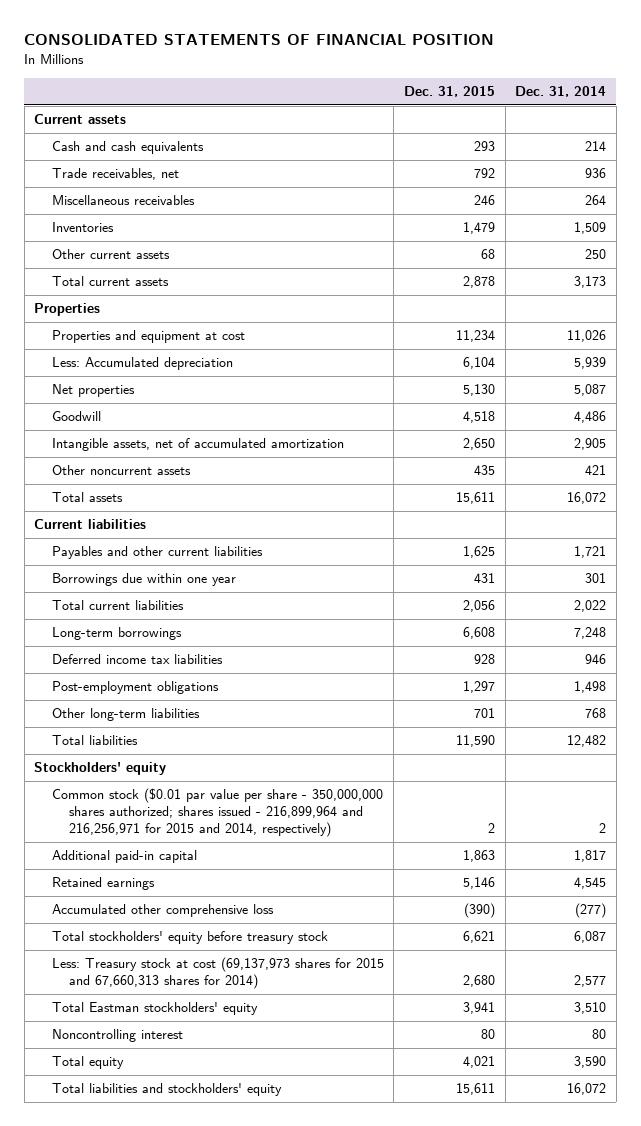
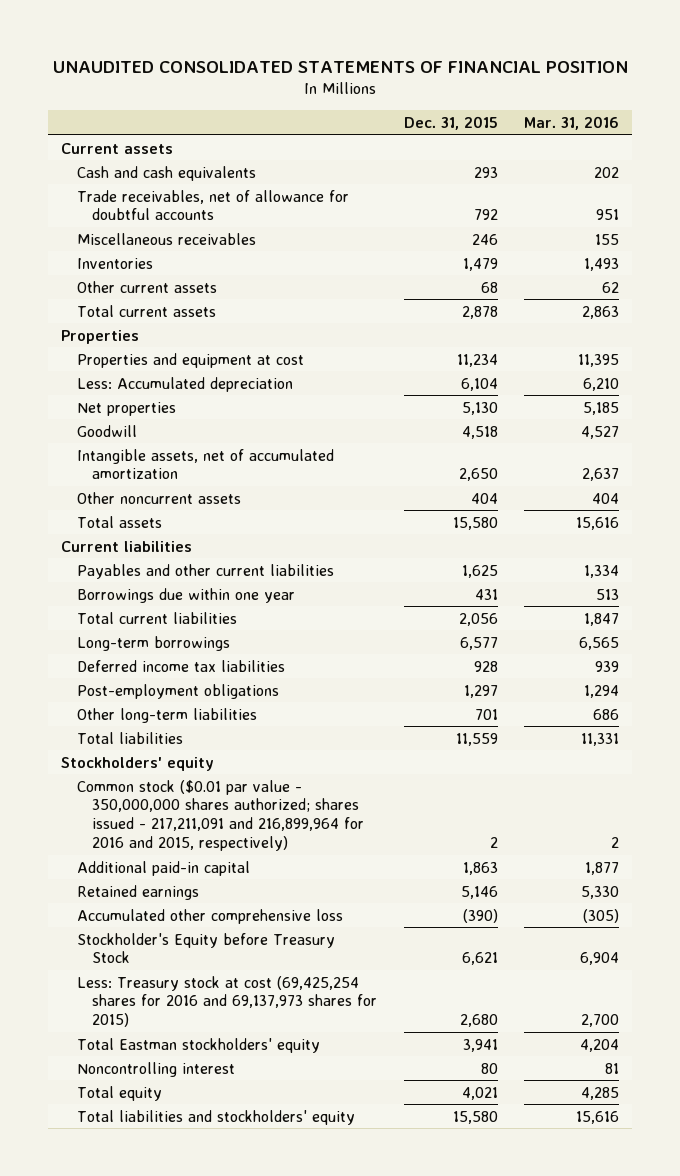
[24,34,495,46] CONSOLIDATED STATEMENTS OF FINANCIAL POSITION -> [53,60,629,73] UNAUDITED CONSOLIDATED STATEMENTS OF FINANCIAL POSITION
[515,86,607,98] Dec. 31, 2014 -> none
none -> [524,116,620,131] Mar. 31, 2016
[51,168,179,181] Trade receivables, net -> [76,189,349,221] Trade receivables, net of allowance for doubtful accounts
[474,465,496,476] 435 -> [470,492,498,504] 404
[456,492,496,505] 15,611 -> [452,516,498,530] 15,580
[463,627,496,640] 6,608 -> [459,636,498,650] 6,577
[456,735,496,748] 11,590 -> [455,732,498,746] 11,559
[51,788,383,837] Common stock ($0.01 par value per share - 350,000,000 shares authorized; shares issued - 216,899,964 and 216,256,971 for 2015 and 2014, respectively) -> [76,779,365,851] Common stock ($0.01 par value - 350,000,000 shares authorized; shares issued - 217,211,091 and 216,899,964 for 2016 and 2015, respectively)
[51,931,328,945] Total stockholders' equity before treasury stock -> [76,932,335,964] Stockholder's Equity before Treasury Stock
[51,957,384,990] Less: Treasury stock at cost (69,137,973 shares for 2015 and 67,660,313 shares for 2014) -> [76,975,378,1028] Less: Treasury stock at cost (69,425,254 shares for 2016 and 69,137,973 shares for 2015)
[456,1083,496,1096] 15,611 -> [452,1110,498,1124] 15,580

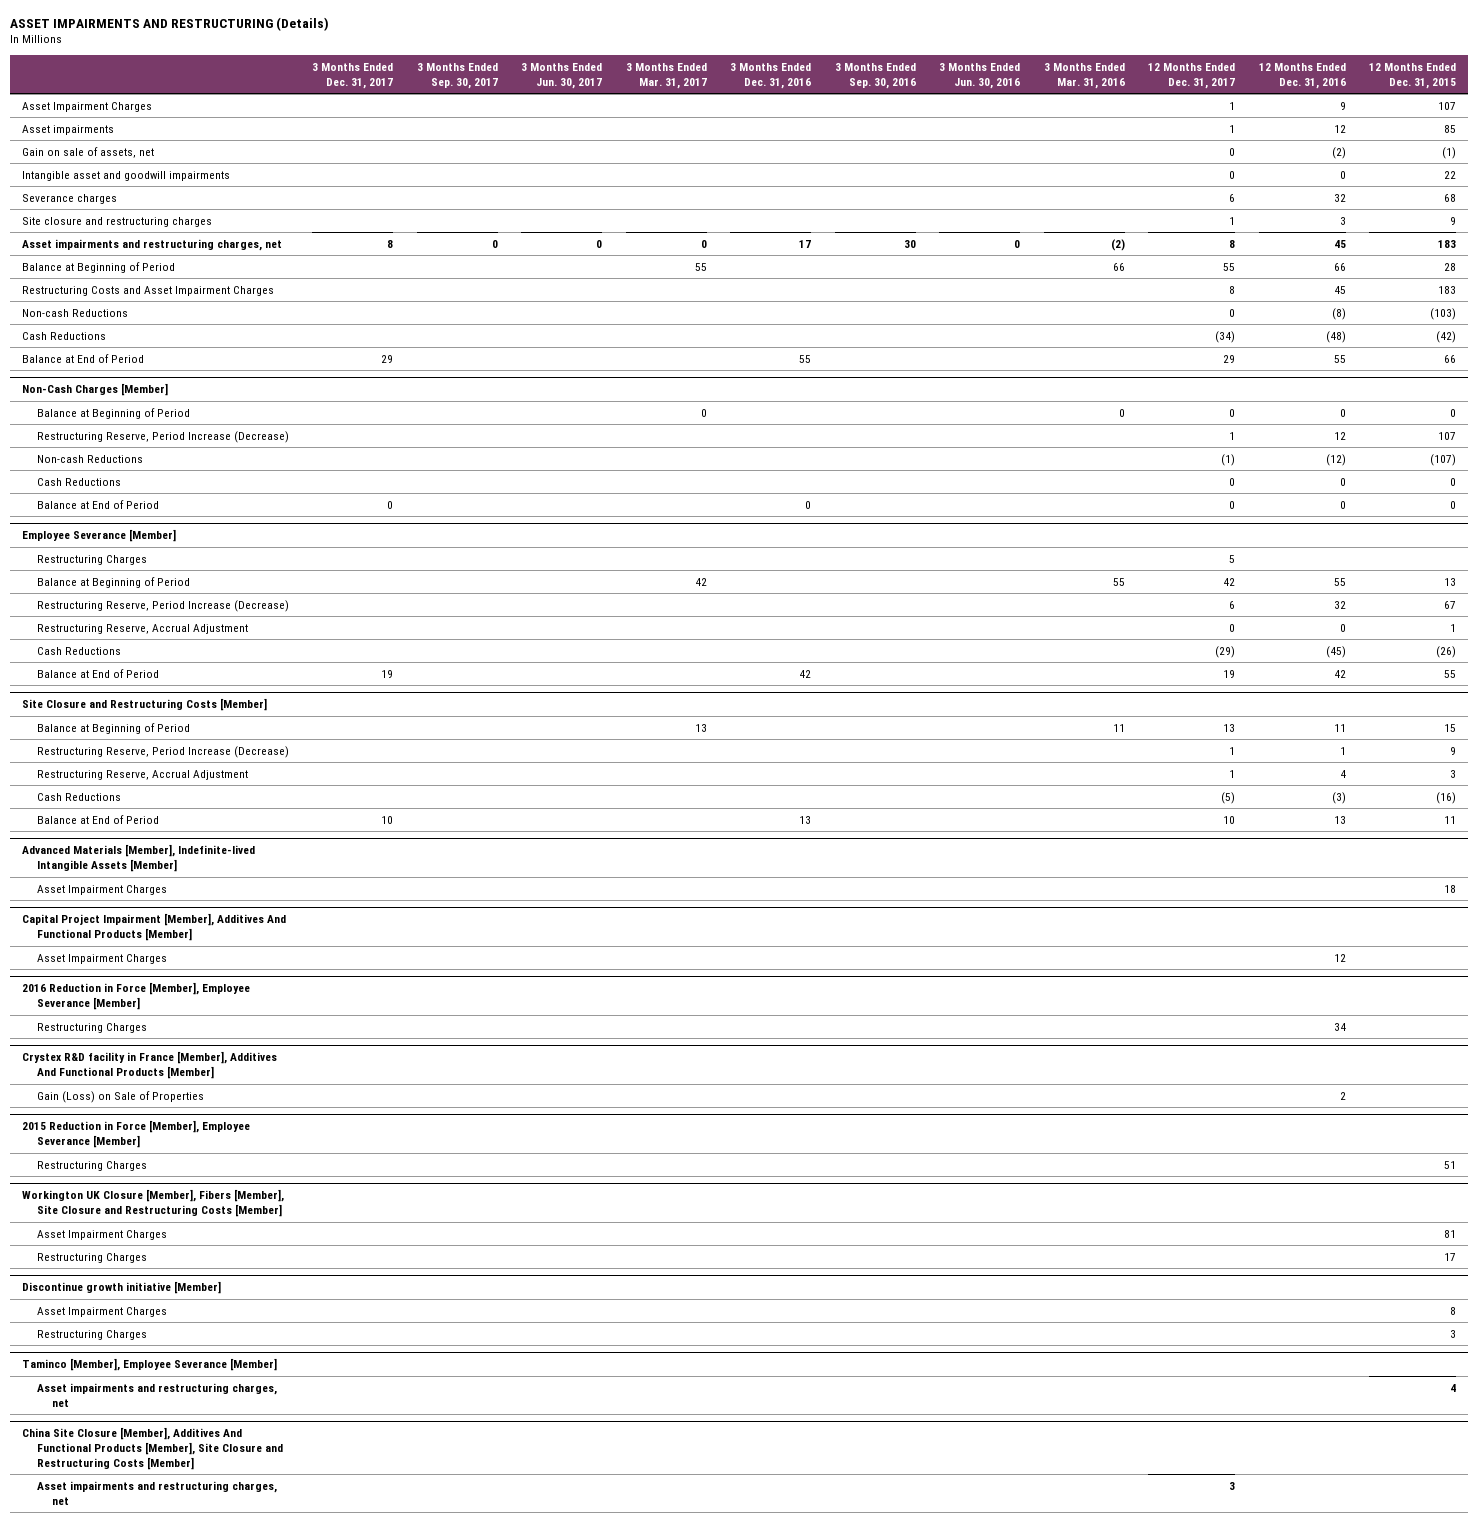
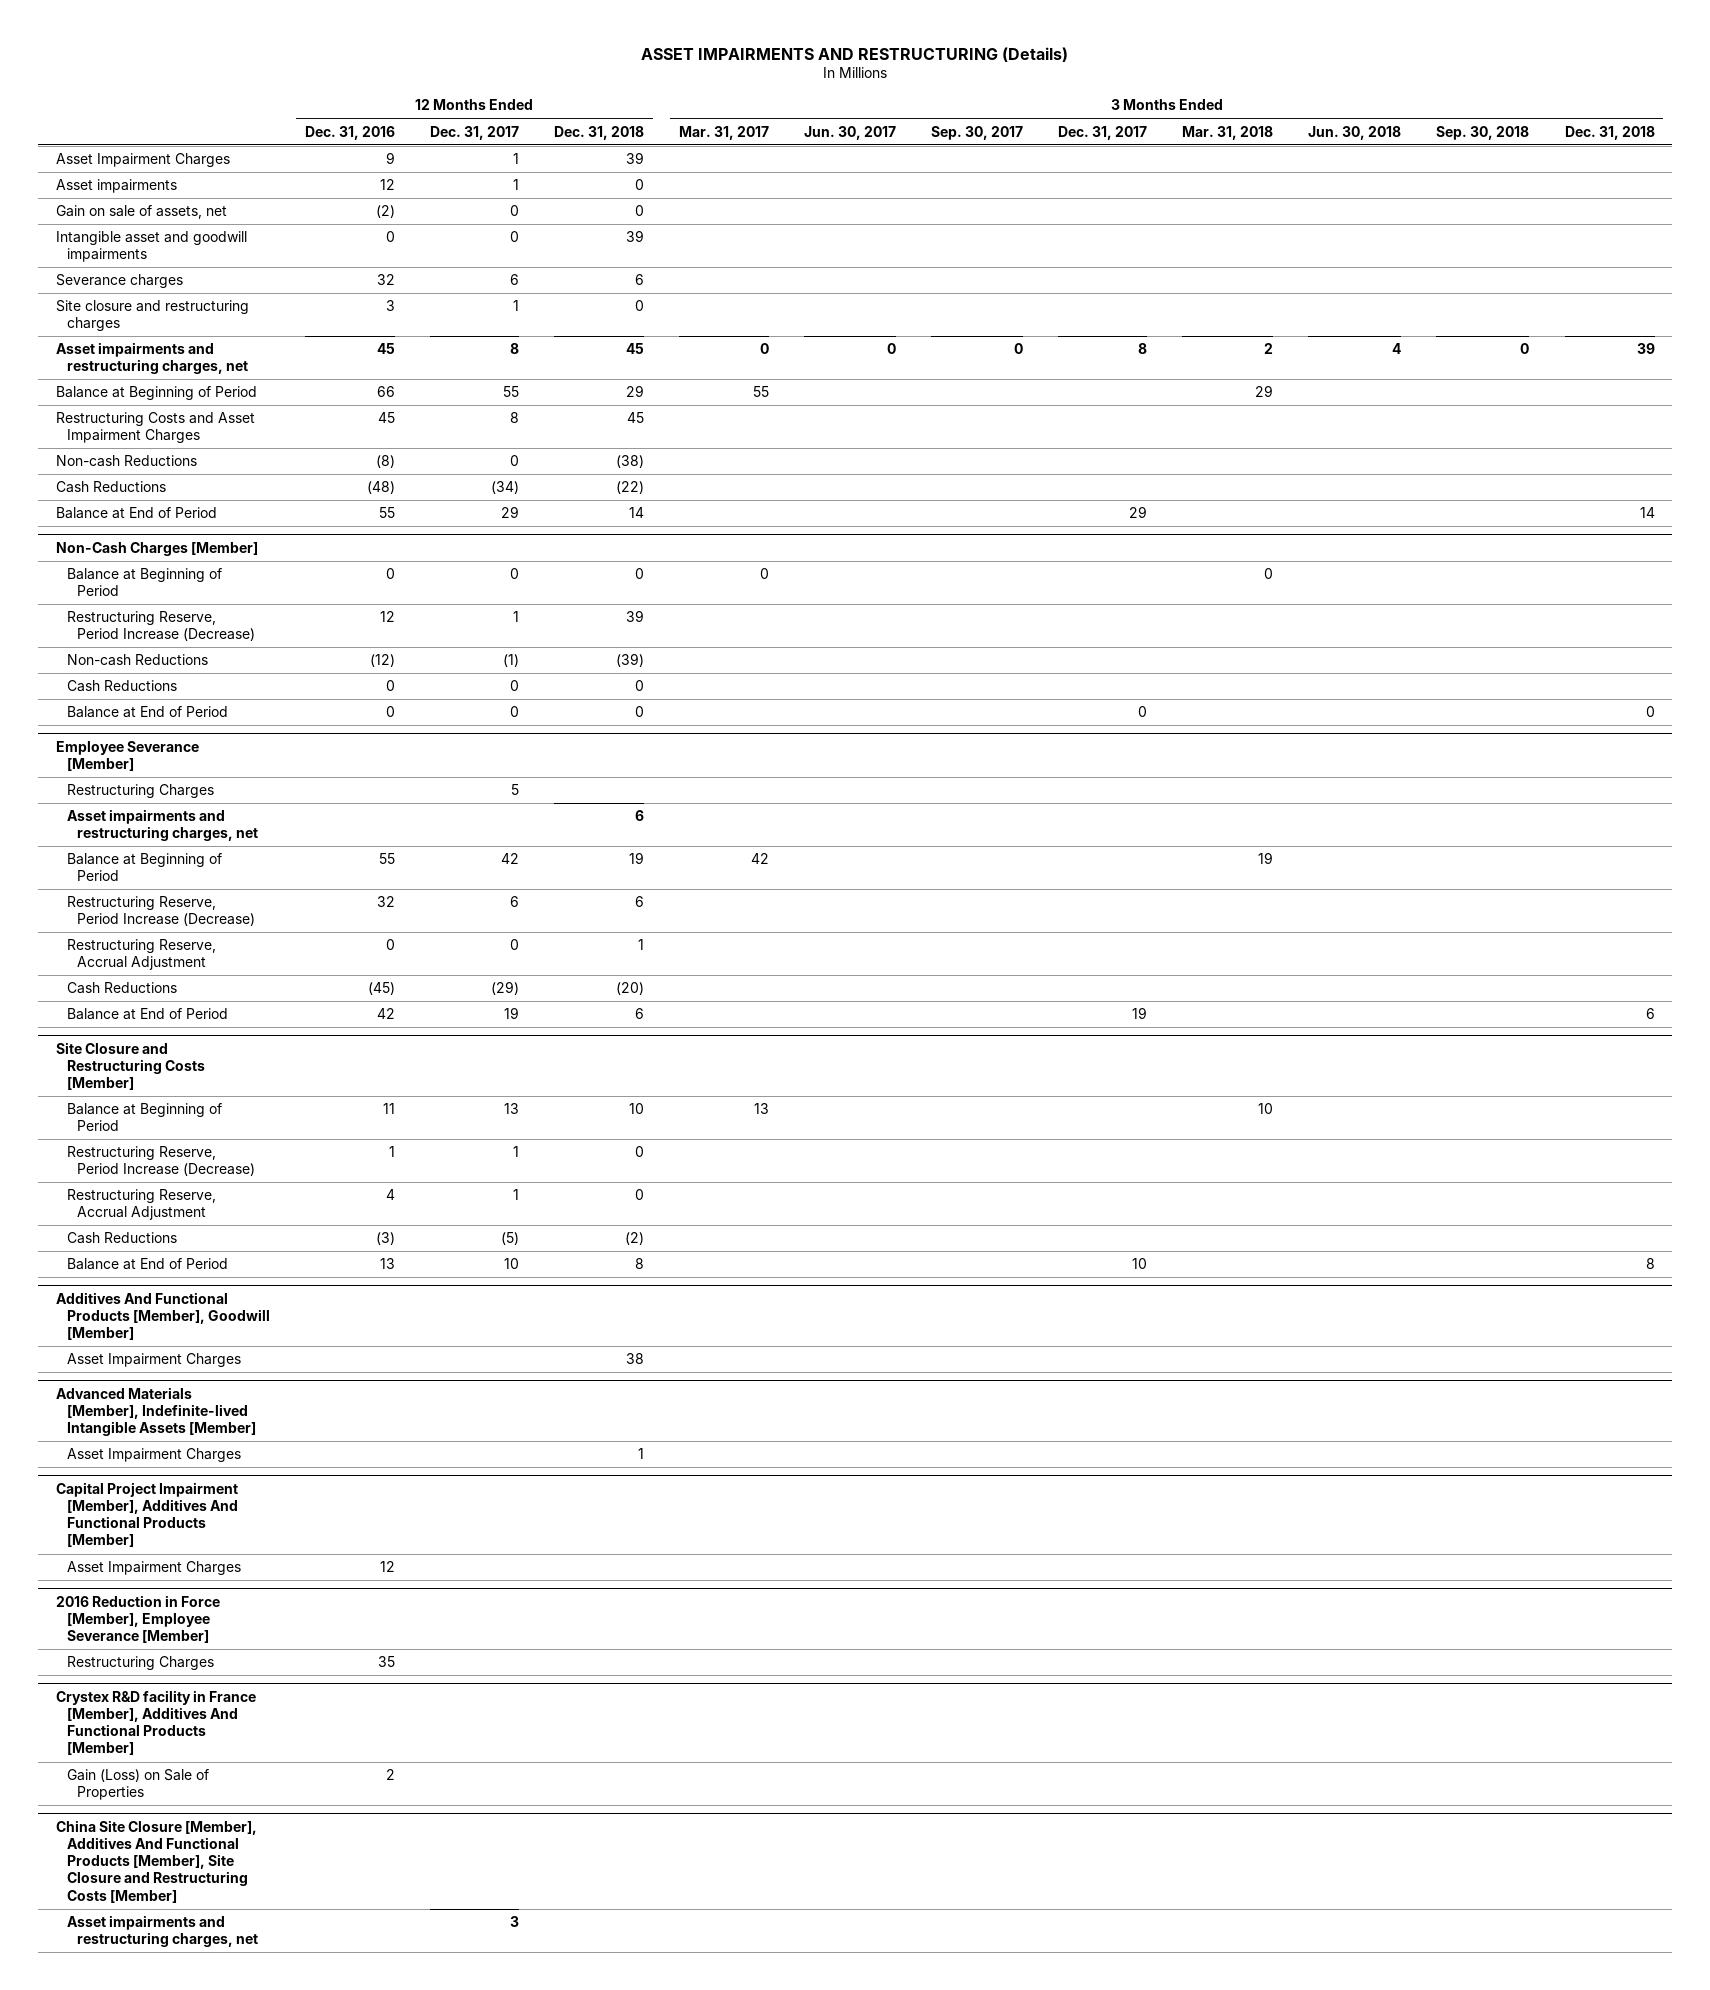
[730,62,812,89] 3 Months Ended Dec. 31, 2016 -> none
[834,62,916,89] 3 Months Ended Sep. 30, 2016 -> none
[939,62,1021,89] 3 Months Ended Jun. 30, 2016 -> none
[1043,62,1125,89] 3 Months Ended Mar. 31, 2016 -> none
[1369,62,1457,89] 12 Months Ended Dec. 31, 2015 -> none
none -> [553,125,644,140] Dec. 31, 2018
none -> [1182,125,1274,140] Mar. 31, 2018
none -> [1308,125,1402,140] Jun. 30, 2018
none -> [1436,125,1530,140] Sep. 30, 2018
none -> [1564,125,1655,140] Dec. 31, 2018
none -> [66,809,259,842] Asset impairments and restructuring charges, net
none -> [55,1291,270,1341] Additives And Functional Products [Member], Goodwill [Member]
none -> [66,1353,241,1368] Asset Impairment Charges
[1333,1022,1346,1031] 34 -> [377,1656,395,1668] 35
[21,1120,250,1149] 2015 Reduction in Force [Member], Employee Severance [Member] -> none
[36,1160,147,1171] Restructuring Charges -> none
[21,1189,284,1218] Workington UK Closure [Member], Fibers [Member], Site Closure and Restructuring Costs [Member] -> none
[36,1229,167,1240] Asset Impairment Charges -> none
[36,1252,147,1263] Restructuring Charges -> none
[21,1281,221,1295] Discontinue growth initiative [Member] -> none
[36,1306,167,1317] Asset Impairment Charges -> none
[36,1329,147,1340] Restructuring Charges -> none
[21,1358,277,1372] Taminco [Member], Employee Severance [Member] -> none
[36,1382,277,1407] Asset impairments and restructuring charges, net -> none

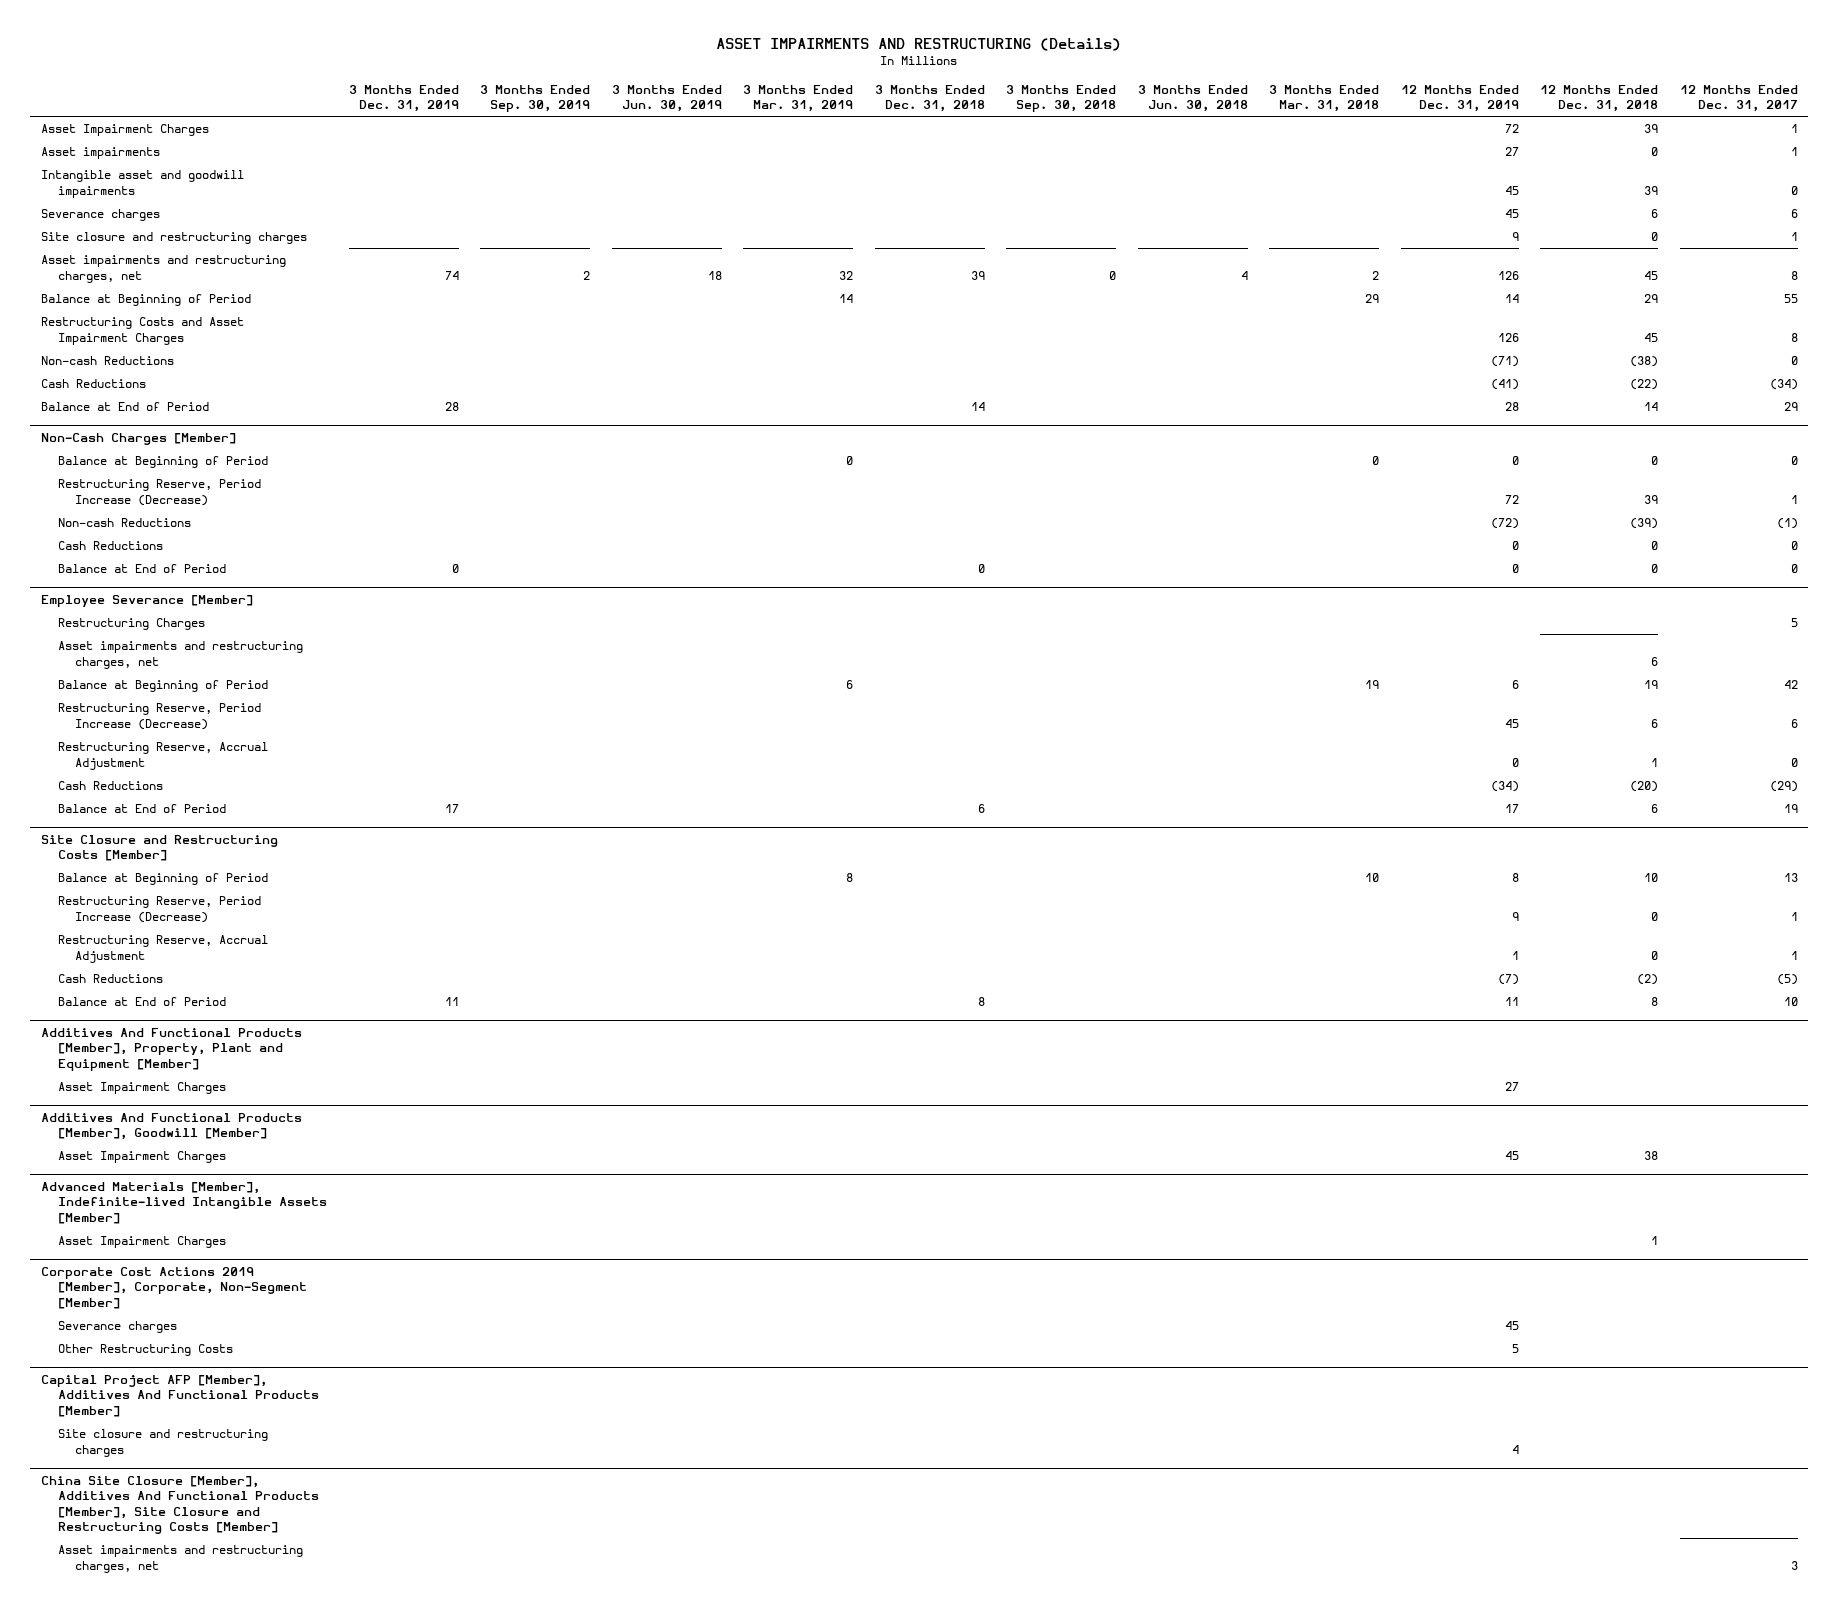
[304,125,395,140] Dec. 31, 2016 -> none
[678,125,769,140] Mar. 31, 2017 -> none
[804,125,897,140] Jun. 30, 2017 -> none
[931,125,1024,140] Sep. 30, 2017 -> none
[1058,125,1148,140] Dec. 31, 2017 -> none
none -> [348,84,459,113] 3 Months Ended Dec. 31, 2019
none -> [480,84,591,113] 3 Months Ended Sep. 30, 2019
none -> [611,84,722,113] 3 Months Ended Jun. 30, 2019
none -> [743,84,854,113] 3 Months Ended Mar. 31, 2019
none -> [1400,84,1519,113] 12 Months Ended Dec. 31, 2019
[55,205,227,220] Gain on sale of assets, net -> none
none -> [41,1027,303,1071] Additives And Functional Products [Member], Property, Plant and Equipment [Member]
none -> [58,1082,227,1095] Asset Impairment Charges
[66,1561,241,1576] Asset Impairment Charges -> none
[55,1594,220,1644] 2016 Reduction in Force [Member], Employee Severance [Member] -> none
[66,1656,214,1671] Restructuring Charges -> none
[55,1689,256,1756] Crystex R&D facility in France [Member], Additives And Functional Products [Member] -> none
[66,1769,209,1801] Gain (Loss) on Sale of Properties -> none
none -> [41,1266,308,1309] Corporate Cost Actions 2019 [Member], Corporate, Non-Segment [Member]
none -> [58,1321,178,1334] Severance charges
none -> [58,1344,234,1357] Other Restructuring Costs
[55,1481,238,1548] Capital Project Impairment [Member], Additives And Functional Products [Member] -> [41,1374,320,1417] Capital Project AFP [Member], Additives And Functional Products [Member]
none -> [58,1429,269,1457] Site closure and restructuring charges

